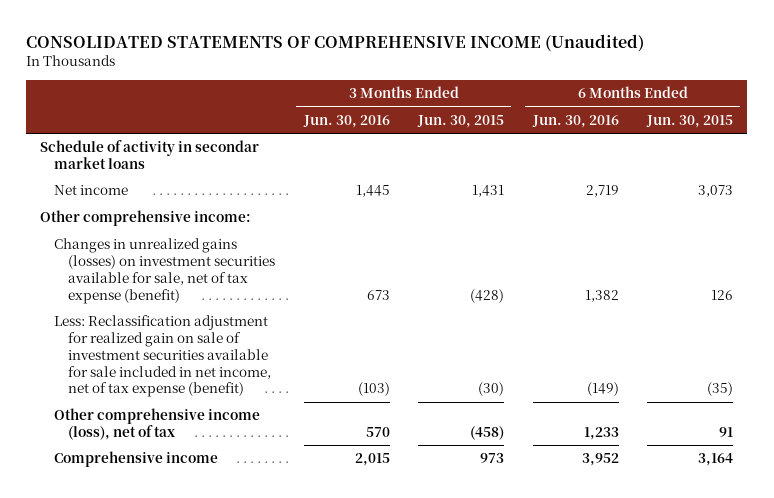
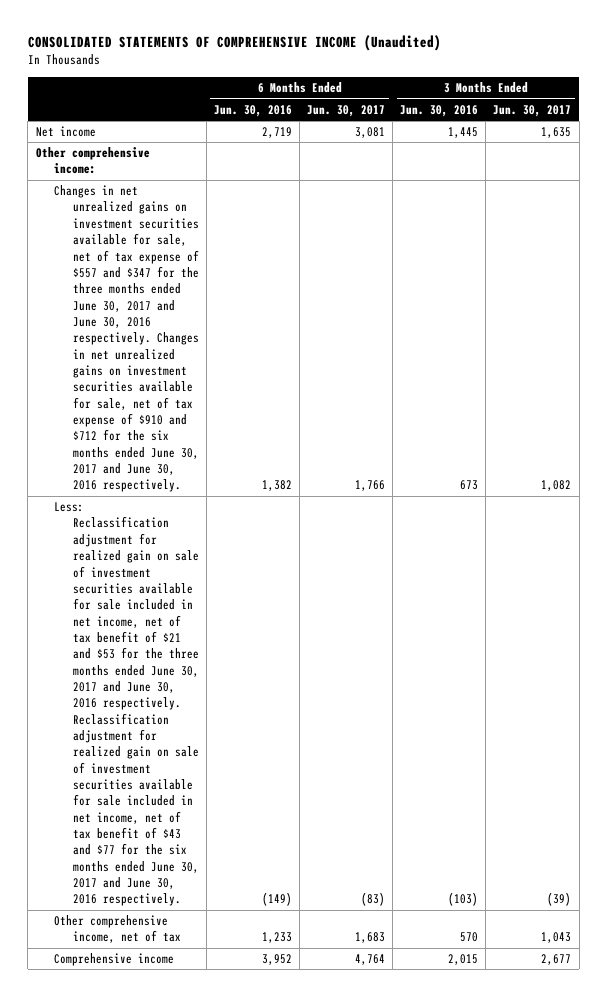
[417,114,505,128] Jun. 30, 2015 -> none
[646,114,734,128] Jun. 30, 2015 -> none
none -> [307,104,386,117] Jun. 30, 2017
none -> [493,104,572,117] Jun. 30, 2017
[40,140,260,170] Schedule of activity in secondar market loans -> none
[54,238,276,304] Changes in unrealized gains (losses) on investment securities available for sale, net of tax expense (benefit) -> [54,185,199,493] Changes in net unrealized gains on investment securities available for sale, net of tax expense of $557 and $347 for the three months ended June 30, 2017 and June 30, 2016 respectively. Changes in net unrealized gains on investment securities available for sale, net of tax expense of $910 and $712 for the six months ended June 30, 2017 and June 30, 2016 respectively.
[54,315,272,398] Less: Reclassification adjustment for realized gain on sale of investment securities available for sale included in net income, net of tax expense (benefit) -> [54,502,199,907] Less: Reclassification adjustment for realized gain on sale of investment securities available for sale included in net income, net of tax benefit of $21 and $53 for the three months ended June 30, 2017 and June 30, 2016 respectively. Reclassification adjustment for realized gain on sale of investment securities available for sale included in net income, net of tax benefit of $43 and $77 for the six months ended June 30, 2017 and June 30, 2016 respectively.
[54,408,261,441] Other comprehensive income (loss), net of tax -> [54,915,181,944] Other comprehensive income, net of tax

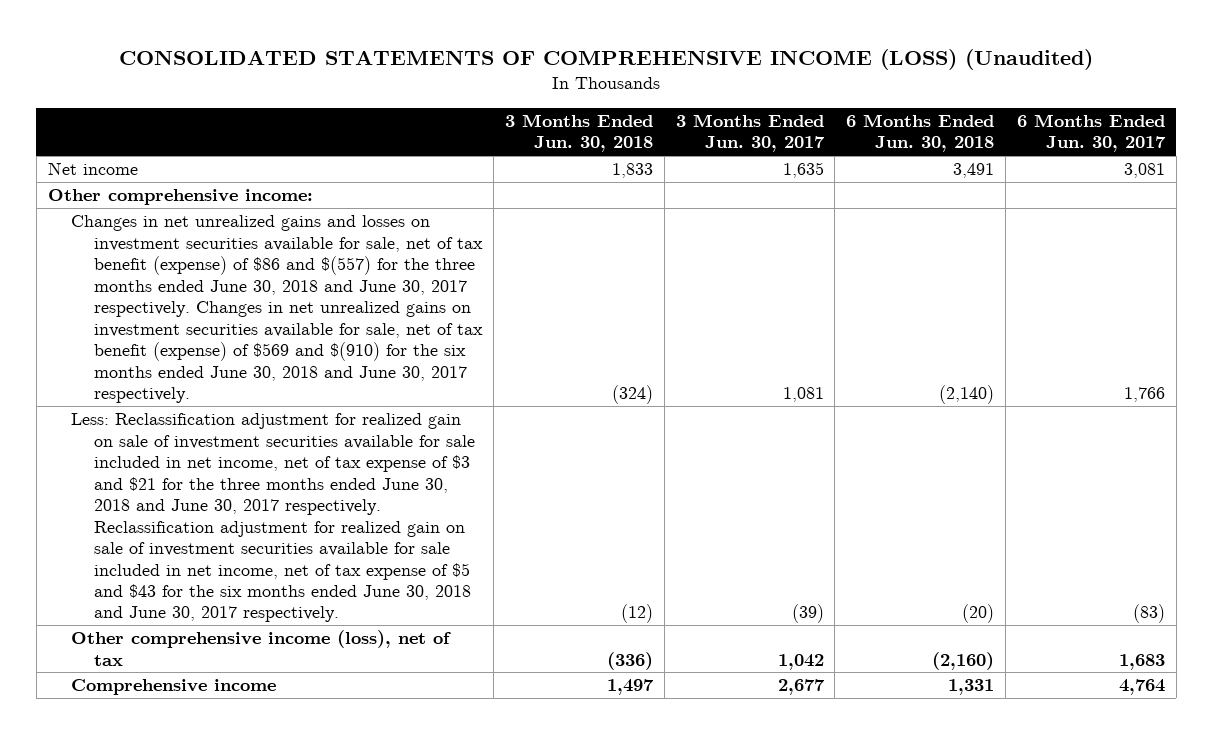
[27,35,441,52] CONSOLIDATED STATEMENTS OF COMPREHENSIVE INCOME (Unaudited) -> [119,48,1094,70] CONSOLIDATED STATEMENTS OF COMPREHENSIVE INCOME (LOSS) (Unaudited)
[214,104,293,117] Jun. 30, 2016 -> none
[400,104,479,117] Jun. 30, 2016 -> none
none -> [504,113,653,153] 3 Months Ended Jun. 30, 2018
none -> [846,113,995,153] 6 Months Ended Jun. 30, 2018
[54,185,199,493] Changes in net unrealized gains on investment securities available for sale, net of tax expense of $557 and $347 for the three months ended June 30, 2017 and June 30, 2016 respectively. Changes in net unrealized gains on investment securities available for sale, net of tax expense of $910 and $712 for the six months ended June 30, 2017 and June 30, 2016 respectively. -> [71,215,484,403] Changes in net unrealized gains and losses on investment securities available for sale, net of tax benefit (expense) of $86 and $(557) for the three months ended June 30, 2018 and June 30, 2017 respectively. Changes in net unrealized gains on investment securities available for sale, net of tax benefit (expense) of $569 and $(910) for the six months ended June 30, 2018 and June 30, 2017 respectively.
[541,480,572,492] 1,082 -> [782,386,824,402] 1,081
[54,502,199,907] Less: Reclassification adjustment for realized gain on sale of investment securities available for sale included in net income, net of tax benefit of $21 and $53 for the three months ended June 30, 2017 and June 30, 2016 respectively. Reclassification adjustment for realized gain on sale of investment securities available for sale included in net income, net of tax benefit of $43 and $77 for the six months ended June 30, 2017 and June 30, 2016 respectively. -> [71,413,476,623] Less: Reclassification adjustment for realized gain on sale of investment securities available for sale included in net income, net of tax expense of $3 and $21 for the three months ended June 30, 2018 and June 30, 2017 respectively. Reclassification adjustment for realized gain on sale of investment securities available for sale included in net income, net of tax expense of $5 and $43 for the six months ended June 30, 2018 and June 30, 2017 respectively.
[54,915,181,944] Other comprehensive income, net of tax -> [71,630,452,666] Other comprehensive income (loss), net of tax
[541,932,572,944] 1,043 -> [777,653,824,670] 1,042

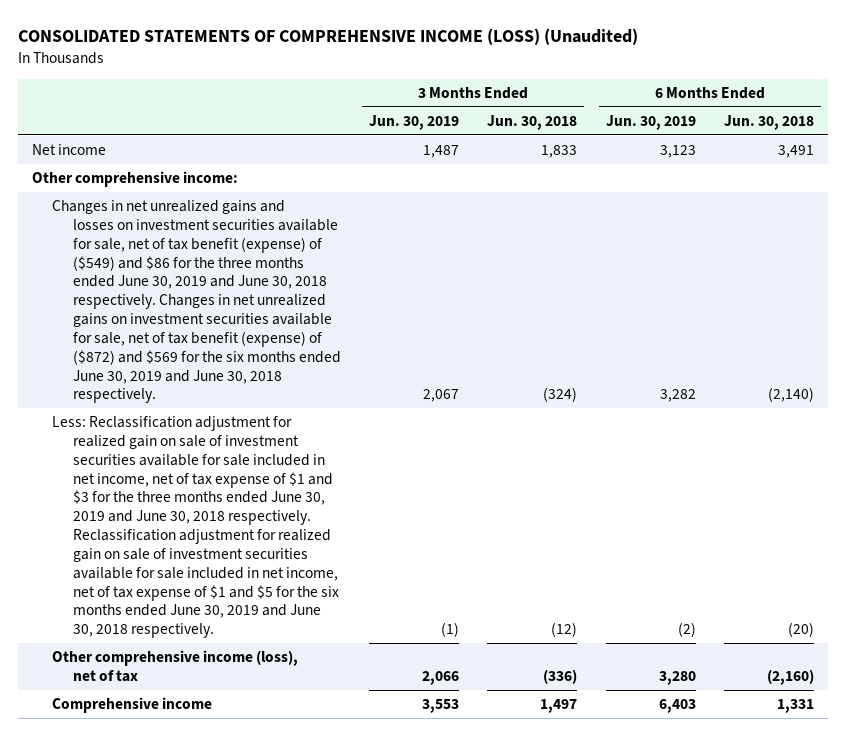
[675,113,825,153] 3 Months Ended Jun. 30, 2017 -> none
[1016,113,1166,153] 6 Months Ended Jun. 30, 2017 -> none
none -> [369,115,460,131] Jun. 30, 2019
none -> [605,115,696,131] Jun. 30, 2019
[71,215,484,403] Changes in net unrealized gains and losses on investment securities available for sale, net of tax benefit (expense) of $86 and $(557) for the three months ended June 30, 2018 and June 30, 2017 respectively. Changes in net unrealized gains on investment securities available for sale, net of tax benefit (expense) of $569 and $(910) for the six months ended June 30, 2018 and June 30, 2017 respectively. -> [52,200,341,404] Changes in net unrealized gains and losses on investment securities available for sale, net of tax benefit (expense) of ($549) and $86 for the three months ended June 30, 2019 and June 30, 2018 respectively. Changes in net unrealized gains on investment securities available for sale, net of tax benefit (expense) of ($872) and $569 for the six months ended June 30, 2019 and June 30, 2018 respectively.
[71,413,476,623] Less: Reclassification adjustment for realized gain on sale of investment securities available for sale included in net income, net of tax expense of $3 and $21 for the three months ended June 30, 2018 and June 30, 2017 respectively. Reclassification adjustment for realized gain on sale of investment securities available for sale included in net income, net of tax expense of $5 and $43 for the six months ended June 30, 2018 and June 30, 2017 respectively. -> [52,416,339,639] Less: Reclassification adjustment for realized gain on sale of investment securities available for sale included in net income, net of tax expense of $1 and $3 for the three months ended June 30, 2019 and June 30, 2018 respectively. Reclassification adjustment for realized gain on sale of investment securities available for sale included in net income, net of tax expense of $1 and $5 for the six months ended June 30, 2019 and June 30, 2018 respectively.

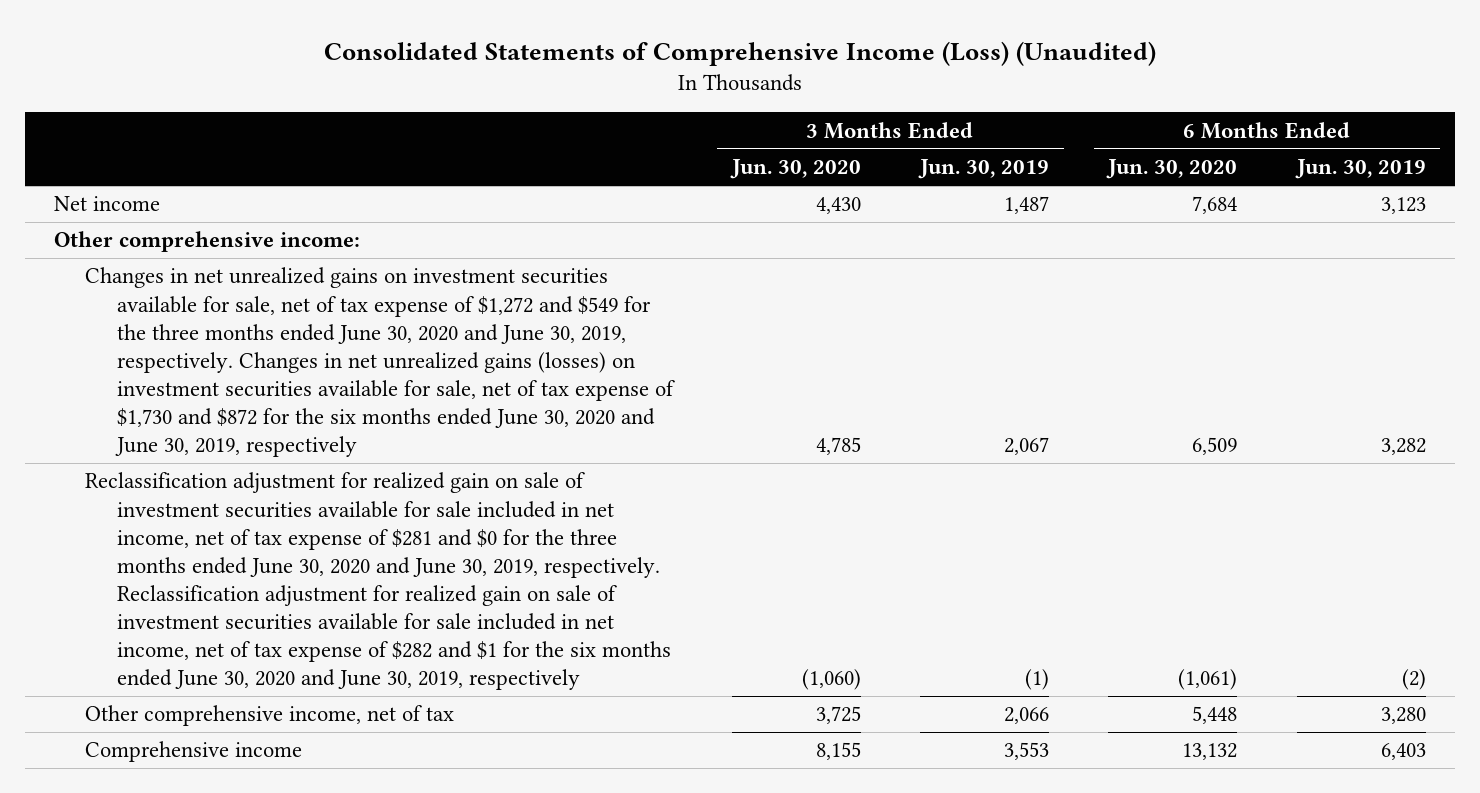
[17,27,638,45] CONSOLIDATED STATEMENTS OF COMPREHENSIVE INCOME (LOSS) (Unaudited) -> [323,40,1156,66] Consolidated Statements of Comprehensive Income (Loss) (Unaudited)
[487,115,578,131] Jun. 30, 2018 -> none
[723,115,814,131] Jun. 30, 2018 -> none
none -> [729,159,861,180] Jun. 30, 2020
none -> [1106,159,1238,180] Jun. 30, 2020
[52,200,341,404] Changes in net unrealized gains and losses on investment securities available for sale, net of tax benefit (expense) of ($549) and $86 for the three months ended June 30, 2019 and June 30, 2018 respectively. Changes in net unrealized gains on investment securities available for sale, net of tax benefit (expense) of ($872) and $569 for the six months ended June 30, 2019 and June 30, 2018 respectively. -> [85,267,675,458] Changes in net unrealized gains on investment securities available for sale, net of tax expense of $1,272 and $549 for the three months ended June 30, 2020 and June 30, 2019, respectively. Changes in net unrealized gains (losses) on investment securities available for sale, net of tax expense of $1,730 and $872 for the six months ended June 30, 2020 and June 30, 2019, respectively
[52,416,339,639] Less: Reclassification adjustment for realized gain on sale of investment securities available for sale included in net income, net of tax expense of $1 and $3 for the three months ended June 30, 2019 and June 30, 2018 respectively. Reclassification adjustment for realized gain on sale of investment securities available for sale included in net income, net of tax expense of $1 and $5 for the six months ended June 30, 2019 and June 30, 2018 respectively. -> [85,472,671,691] Reclassification adjustment for realized gain on sale of investment securities available for sale included in net income, net of tax expense of $281 and $0 for the three months ended June 30, 2020 and June 30, 2019, respectively. Reclassification adjustment for realized gain on sale of investment securities available for sale included in net income, net of tax expense of $282 and $1 for the six months ended June 30, 2020 and June 30, 2019, respectively
[52,650,299,683] Other comprehensive income (loss), net of tax -> [85,705,455,727] Other comprehensive income, net of tax

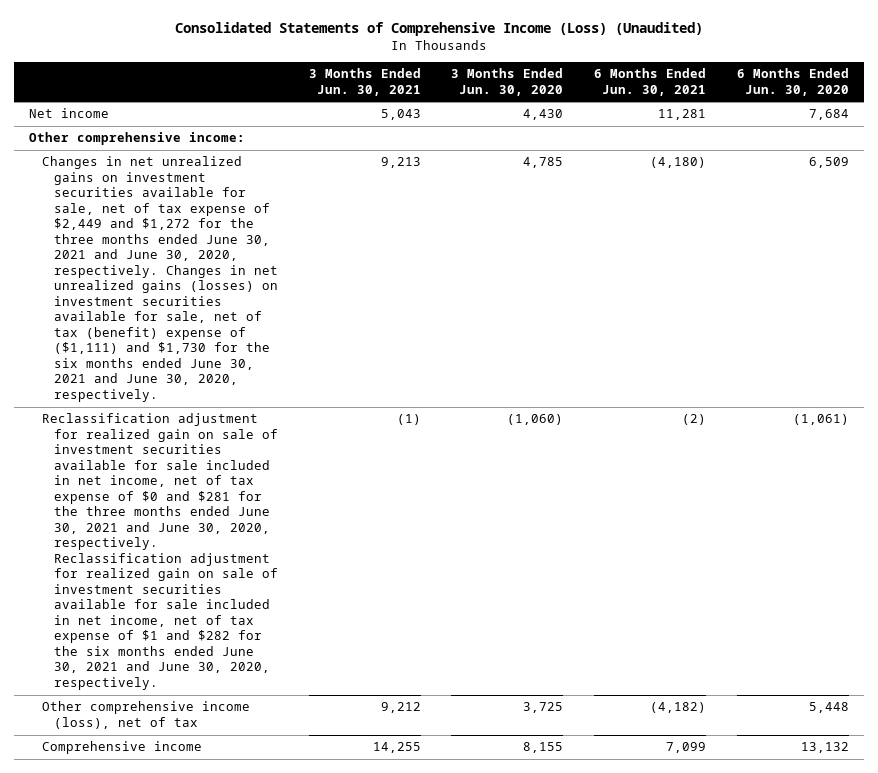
[918,159,1050,180] Jun. 30, 2019 -> none
[1294,159,1426,180] Jun. 30, 2019 -> none
none -> [308,68,421,96] 3 Months Ended Jun. 30, 2021
none -> [594,68,707,96] 6 Months Ended Jun. 30, 2021
[85,267,675,458] Changes in net unrealized gains on investment securities available for sale, net of tax expense of $1,272 and $549 for the three months ended June 30, 2020 and June 30, 2019, respectively. Changes in net unrealized gains (losses) on investment securities available for sale, net of tax expense of $1,730 and $872 for the six months ended June 30, 2020 and June 30, 2019, respectively -> [41,156,278,402] Changes in net unrealized gains on investment securities available for sale, net of tax expense of $2,449 and $1,272 for the three months ended June 30, 2021 and June 30, 2020, respectively. Changes in net unrealized gains (losses) on investment securities available for sale, net of tax (benefit) expense of ($1,111) and $1,730 for the six months ended June 30, 2021 and June 30, 2020, respectively.
[85,472,671,691] Reclassification adjustment for realized gain on sale of investment securities available for sale included in net income, net of tax expense of $281 and $0 for the three months ended June 30, 2020 and June 30, 2019, respectively. Reclassification adjustment for realized gain on sale of investment securities available for sale included in net income, net of tax expense of $282 and $1 for the six months ended June 30, 2020 and June 30, 2019, respectively -> [41,413,278,690] Reclassification adjustment for realized gain on sale of investment securities available for sale included in net income, net of tax expense of $0 and $281 for the three months ended June 30, 2021 and June 30, 2020, respectively. Reclassification adjustment for realized gain on sale of investment securities available for sale included in net income, net of tax expense of $1 and $282 for the six months ended June 30, 2021 and June 30, 2020, respectively.
[85,705,455,727] Other comprehensive income, net of tax -> [41,701,250,729] Other comprehensive income (loss), net of tax

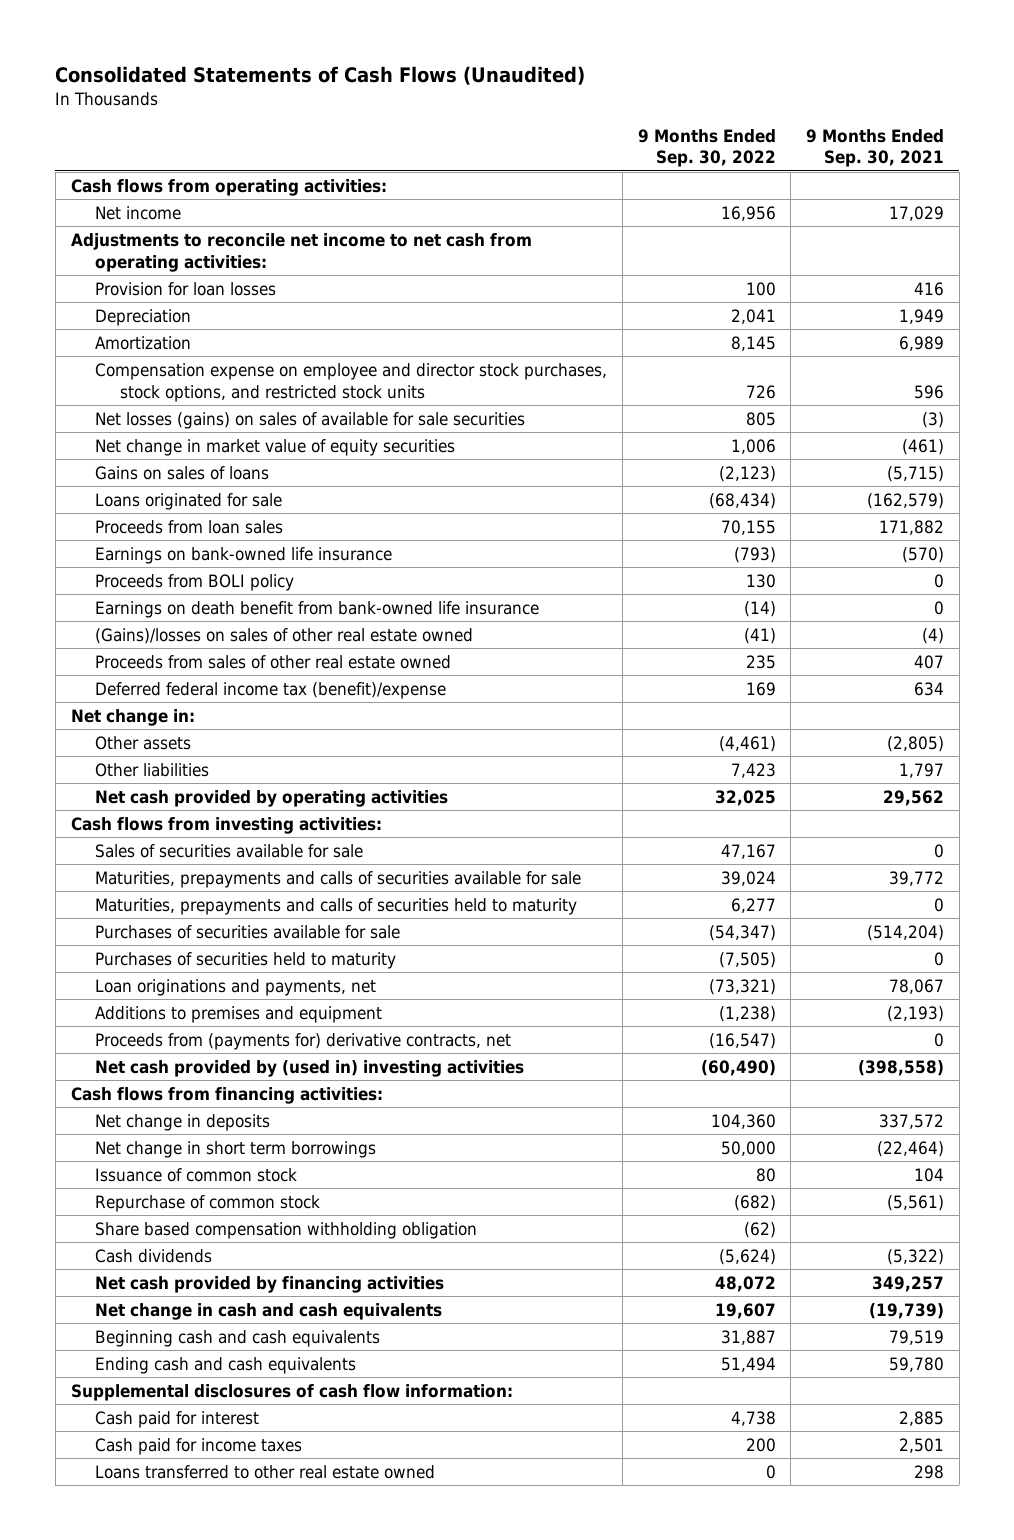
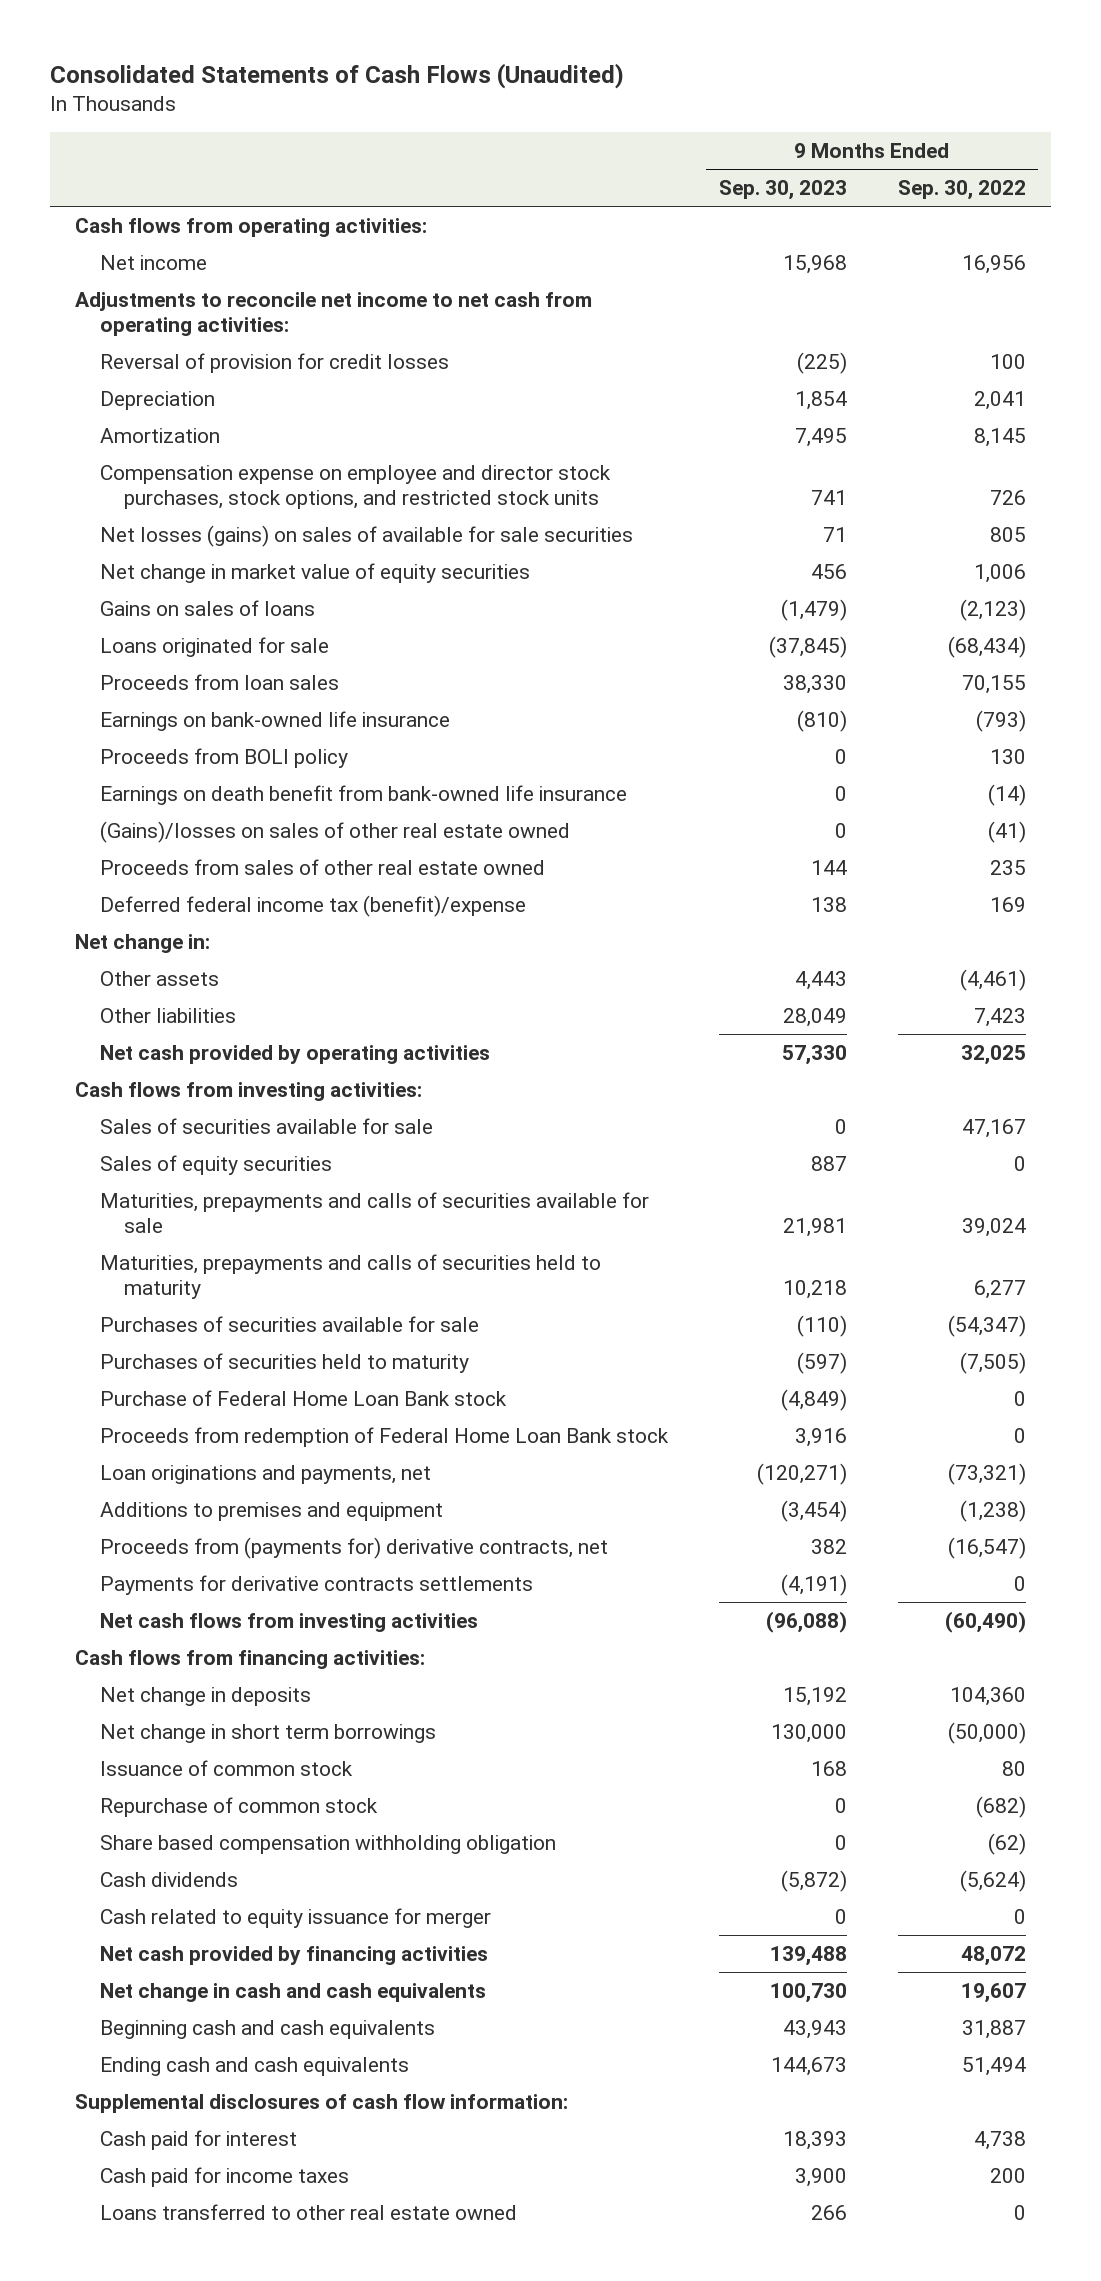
[805,128,944,168] 9 Months Ended Sep. 30, 2021 -> none
none -> [718,180,847,201] Sep. 30, 2023
[95,281,277,296] Provision for loan losses -> none
none -> [99,353,449,374] Reversal of provision for credit losses
none -> [99,1155,332,1176] Sales of equity securities
none -> [99,1390,507,1407] Purchase of Federal Home Loan Bank stock
none -> [99,1427,669,1448] Proceeds from redemption of Federal Home Loan Bank stock
none -> [99,1575,533,1596] Payments for derivative contracts settlements
[95,1059,525,1077] Net cash provided by (used in) investing activities -> [99,1613,478,1633] Net cash flows from investing activities
[720,1140,776,1156] 50,000 -> [947,1722,1026,1745] (50,000)
none -> [99,1908,491,1929] Cash related to equity issuance for merger

